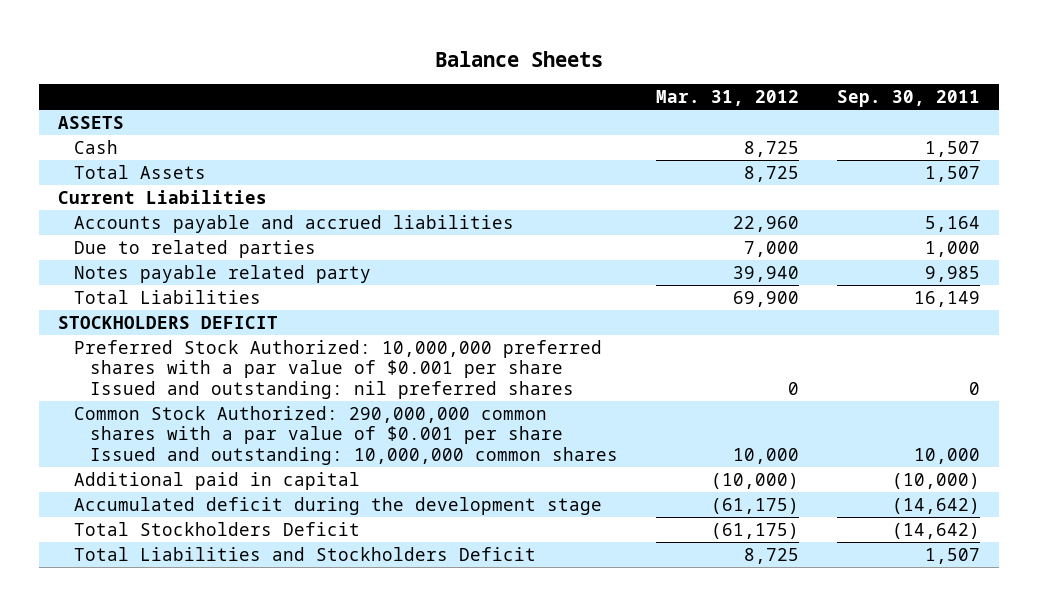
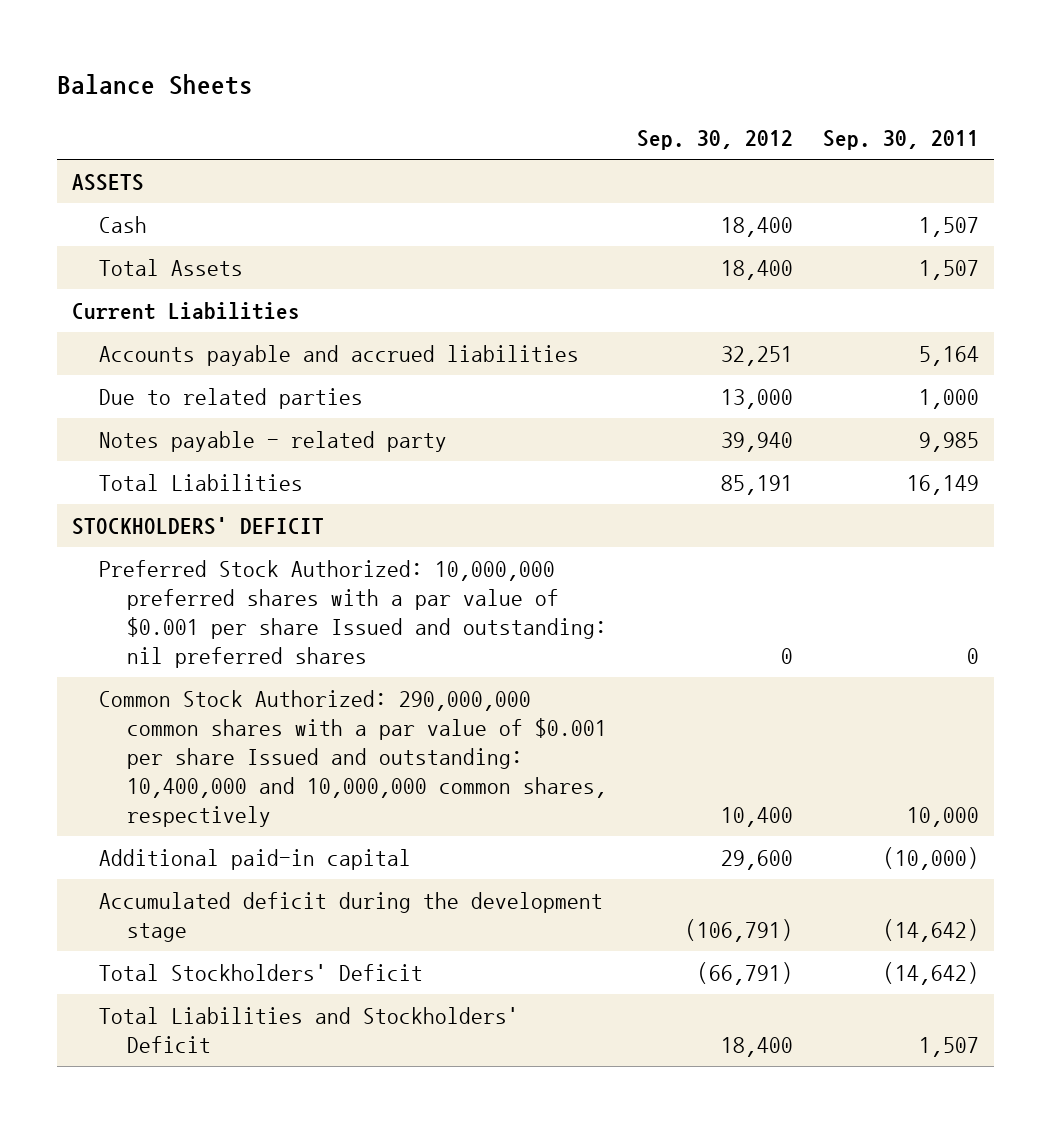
[655,90,799,107] Mar. 31, 2012 -> none
none -> [636,130,793,151] Sep. 30, 2012
[74,264,372,283] Notes payable related party -> [99,431,448,453] Notes payable - related party
[58,315,279,329] STOCKHOLDERS DEFICIT -> [72,517,325,536] STOCKHOLDERS' DEFICIT
[74,405,618,465] Common Stock Authorized: 290,000,000 common shares with a par value of $0.001 per share Issued and outstanding: 10,000,000 common shares -> [99,690,607,827] Common Stock Authorized: 290,000,000 common shares with a par value of $0.001 per share Issued and outstanding: 10,400,000 and 10,000,000 common shares, respectively
[74,471,361,490] Additional paid in capital -> [99,849,412,871] Additional paid-in capital
[74,521,361,536] Total Stockholders Deficit -> [99,964,424,982] Total Stockholders' Deficit
[74,546,537,561] Total Liabilities and Stockholders Deficit -> [99,1007,520,1053] Total Liabilities and Stockholders' Deficit

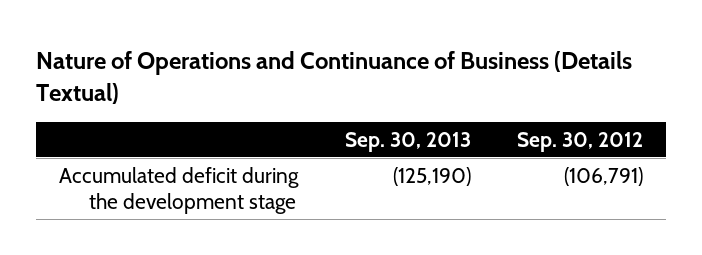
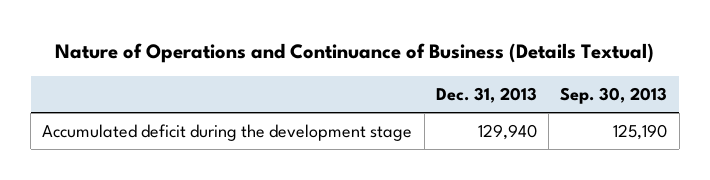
[517,132,644,153] Sep. 30, 2012 -> none
none -> [435,87,537,104] Dec. 31, 2013
[392,166,471,186] (125,190) -> [613,123,668,140] 125,190

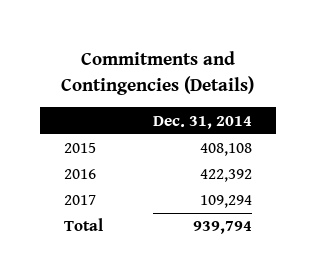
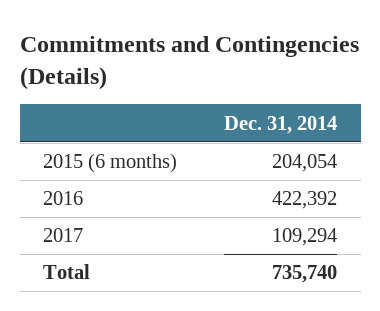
[64,143,97,154] 2015 -> [43,153,178,174] 2015 (6 months)
[199,143,252,157] 408,108 -> [272,154,338,173] 204,054
[192,221,252,235] 939,794 -> [272,265,338,284] 735,740

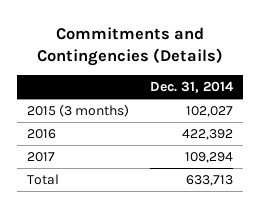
[43,153,178,174] 2015 (6 months) -> [27,104,130,118] 2015 (3 months)
[272,154,338,173] 204,054 -> [185,106,233,118] 102,027
[272,265,338,284] 735,740 -> [185,175,233,187] 633,713

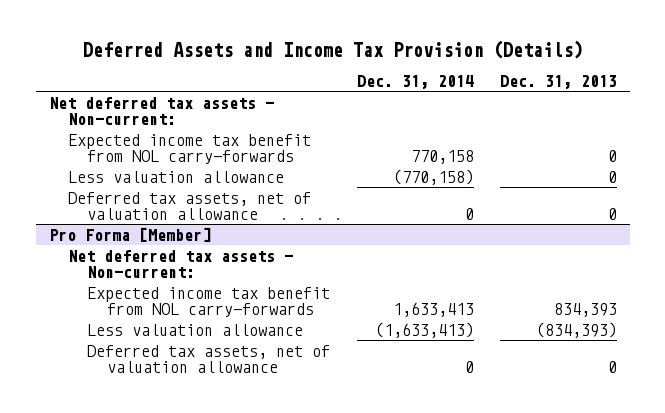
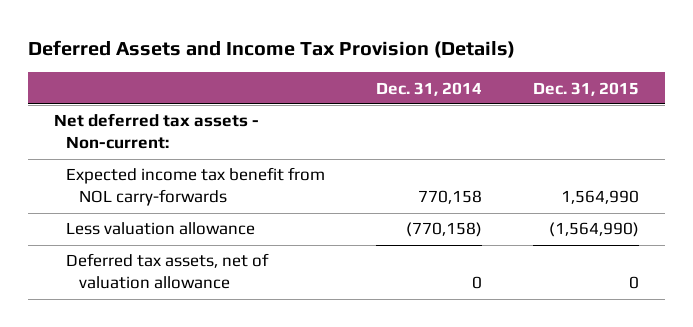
[499,74,617,89] Dec. 31, 2013 -> none
none -> [533,81,640,96] Dec. 31, 2015
[48,226,211,242] Pro Forma [Member] -> none
[68,249,294,279] Net deferred tax assets - Non-current: -> none
[87,286,331,318] Expected income tax benefit from NOL carry-forwards -> none
[87,323,304,336] Less valuation allowance -> none
[87,344,331,374] Deferred tax assets, net of valuation allowance -> none

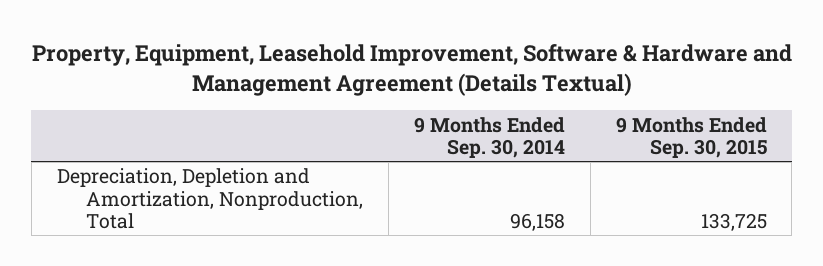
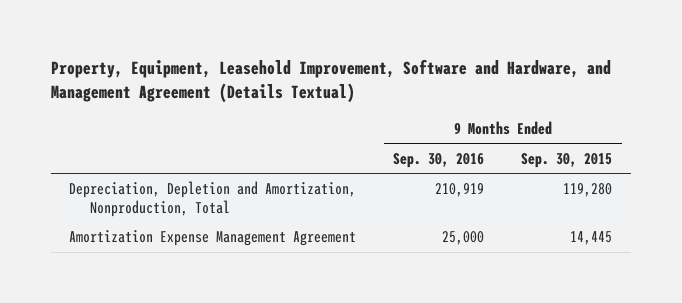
[31,44,792,97] Property, Equipment, Leasehold Improvement, Software & Hardware and Management Agreement (Details Textual) -> [50,59,611,104] Property, Equipment, Leasehold Improvement, Software and Hardware, and Management Agreement (Details Textual)
[413,116,565,159] 9 Months Ended Sep. 30, 2014 -> none
none -> [393,152,485,168] Sep. 30, 2016
[700,213,767,232] 133,725 -> [563,183,613,198] 119,280
none -> [69,230,357,247] Amortization Expense Management Agreement

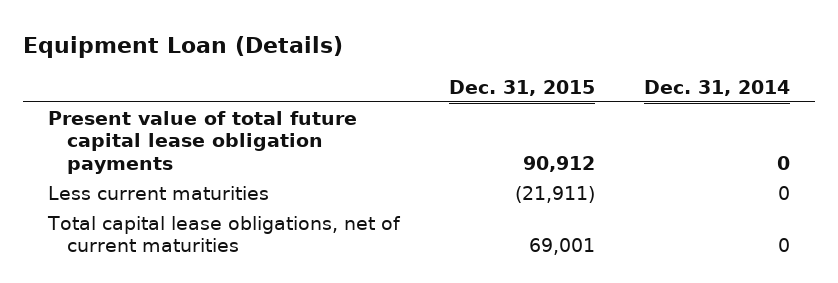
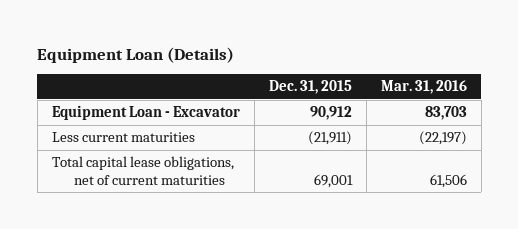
[644,80,791,97] Dec. 31, 2014 -> none
none -> [380,80,467,95] Mar. 31, 2016
[47,110,357,175] Present value of total future capital lease obligation payments -> [51,105,240,121] Equipment Loan - Excavator

